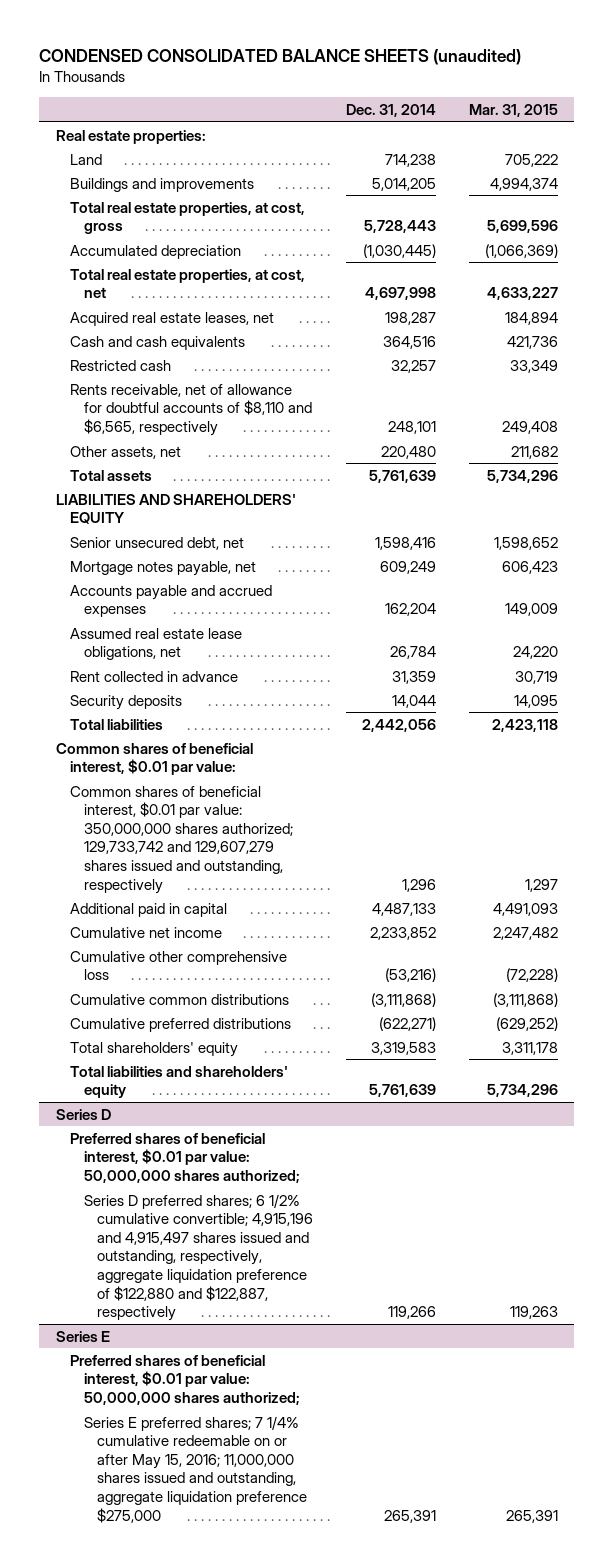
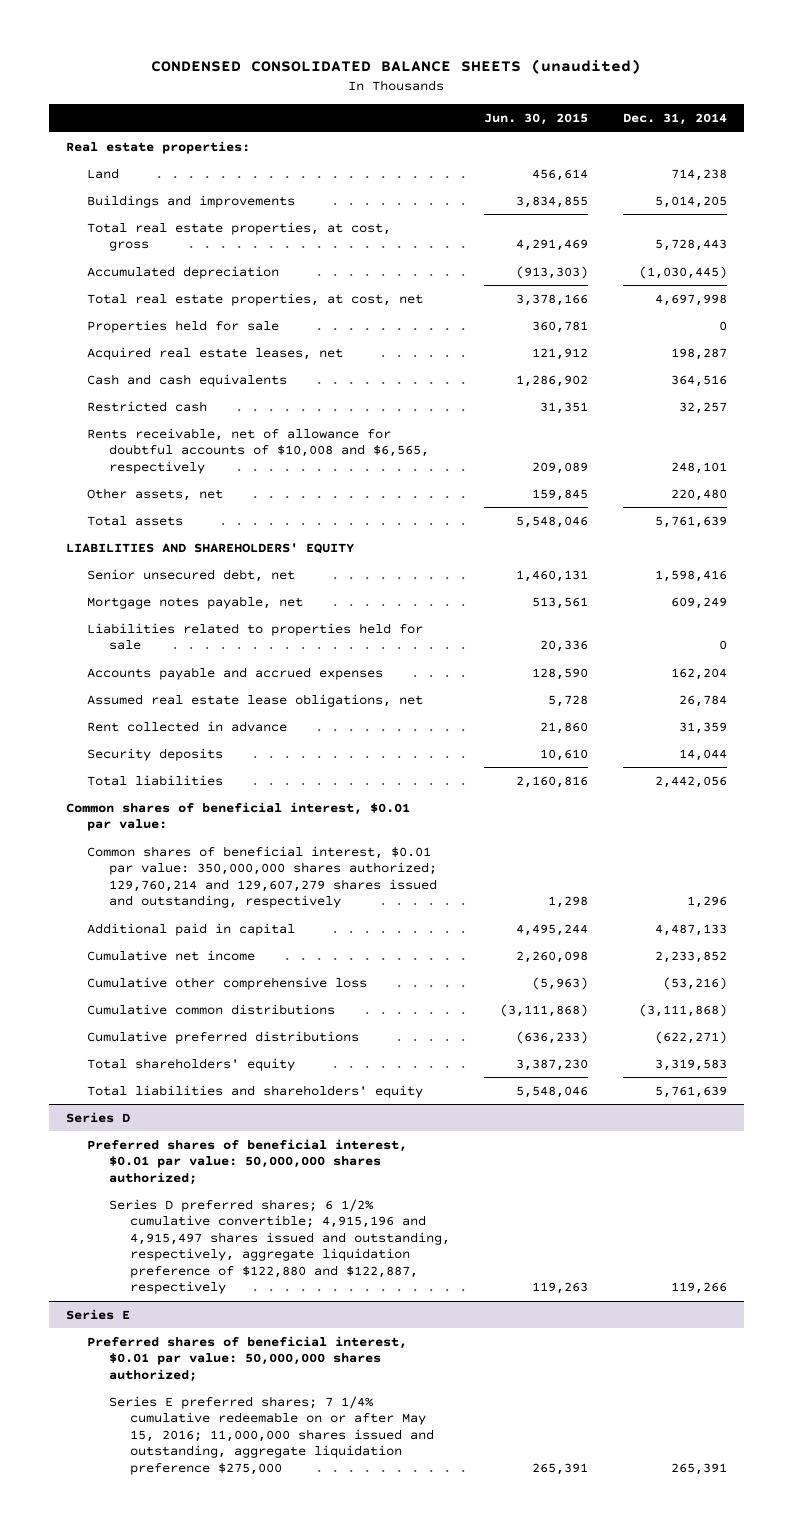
[469,103,559,117] Mar. 31, 2015 -> none
none -> [484,113,589,126] Jun. 30, 2015
none -> [87,319,280,333] Properties held for sale
[69,383,312,436] Rents receivable, net of allowance for doubtful accounts of $8,110 and $6,565, respectively -> [87,427,429,474] Rents receivable, net of allowance for doubtful accounts of $10,008 and $6,565, respectively
none -> [87,622,424,651] Liabilities related to properties held for sale
[69,785,293,894] Common shares of beneficial interest, $0.01 par value: 350,000,000 shares authorized; 129,733,742 and 129,607,279 shares issued and outstanding, respectively -> [87,845,437,909] Common shares of beneficial interest, $0.01 par value: 350,000,000 shares authorized; 129,760,214 and 129,607,279 shares issued and outstanding, respectively

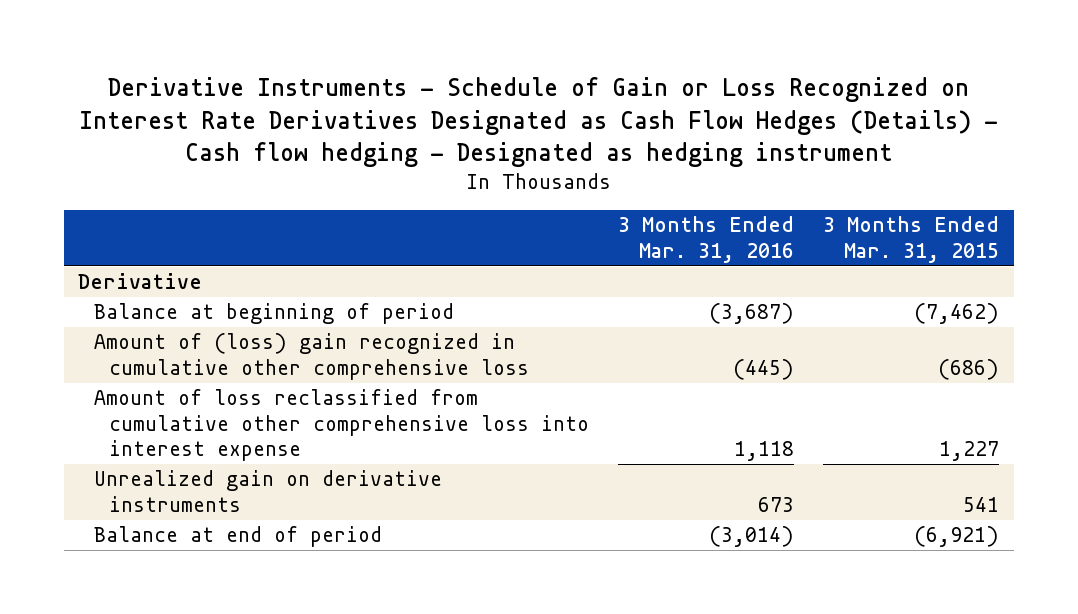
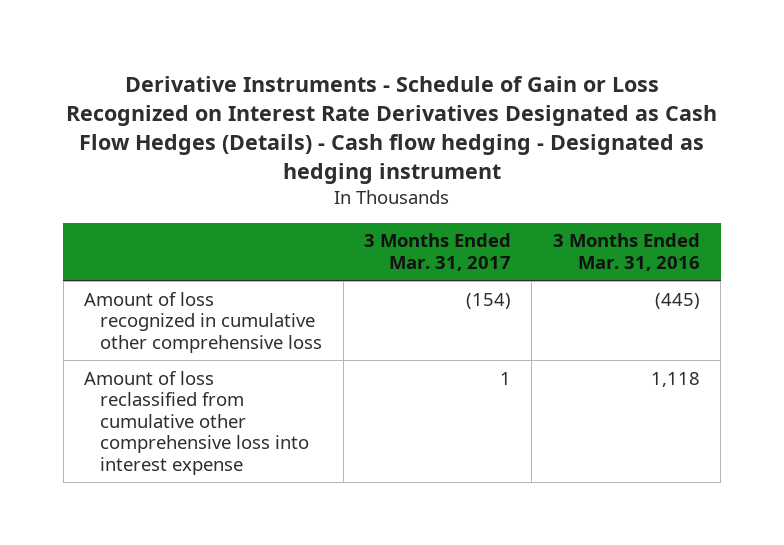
[823,216,1000,263] 3 Months Ended Mar. 31, 2015 -> none
none -> [363,233,511,271] 3 Months Ended Mar. 31, 2017
[78,273,203,290] Derivative -> none
[93,303,454,325] Balance at beginning of period -> none
[93,333,529,380] Amount of (loss) gain recognized in cumulative other comprehensive loss -> [84,291,323,353] Amount of loss recognized in cumulative other comprehensive loss
[93,470,442,512] Unrealized gain on derivative instruments -> none
[93,526,382,548] Balance at end of period -> none

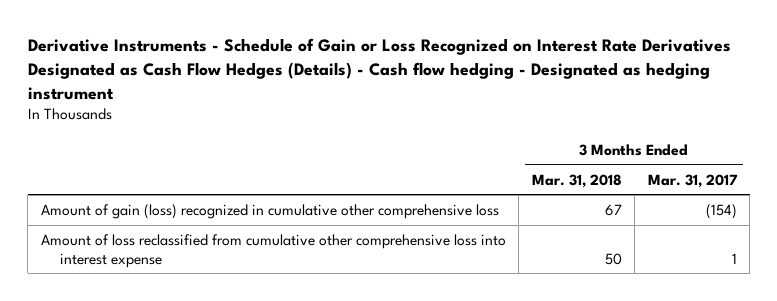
[552,233,700,271] 3 Months Ended Mar. 31, 2016 -> none
none -> [531,173,622,188] Mar. 31, 2018
[84,291,323,353] Amount of loss recognized in cumulative other comprehensive loss -> [40,203,499,219] Amount of gain (loss) recognized in cumulative other comprehensive loss

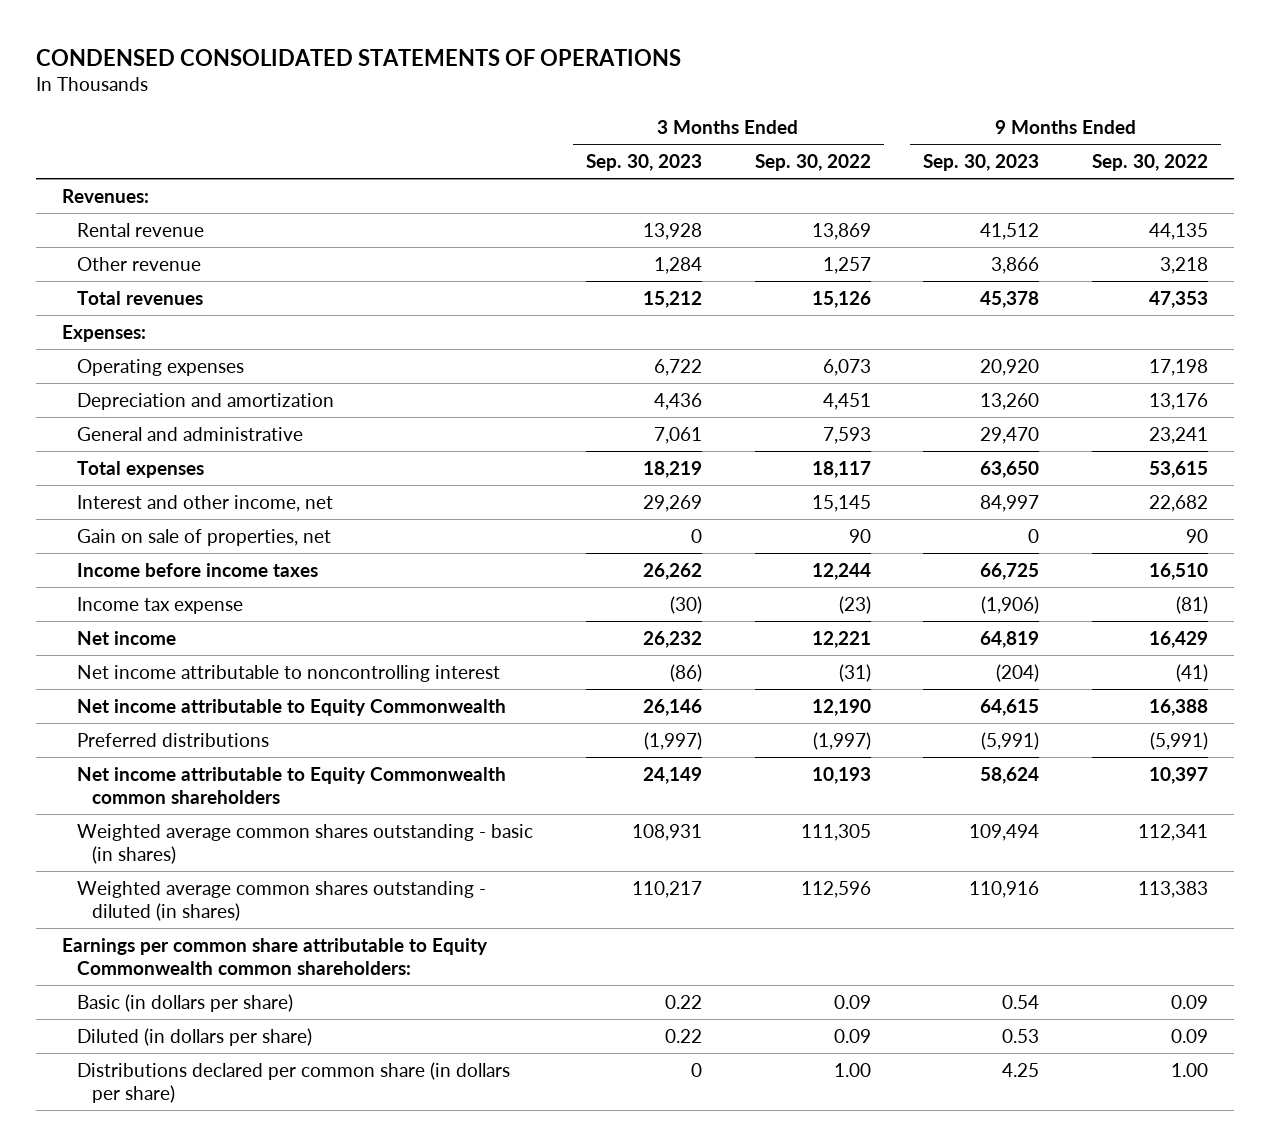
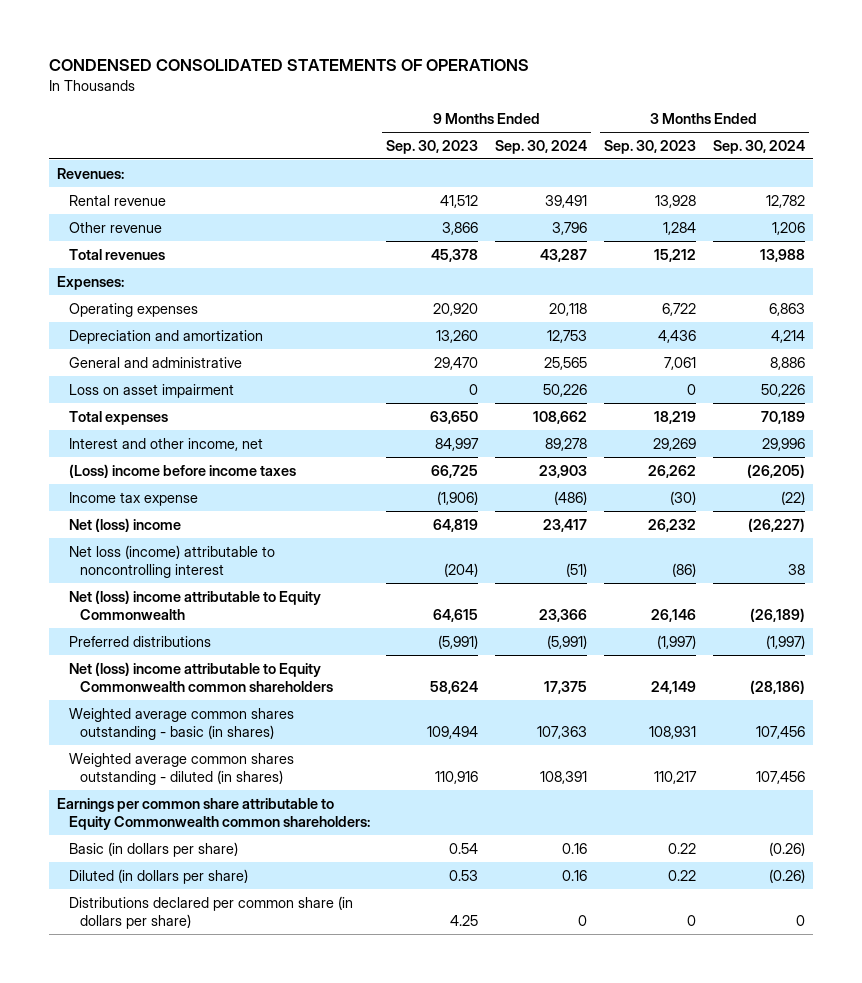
[754,153,871,171] Sep. 30, 2022 -> none
[1092,153,1209,171] Sep. 30, 2022 -> none
none -> [495,139,588,154] Sep. 30, 2024
none -> [712,139,805,154] Sep. 30, 2024
none -> [68,383,234,398] Loss on asset impairment
[77,528,332,546] Gain on sale of properties, net -> none
[77,562,319,577] Income before income taxes -> [68,463,296,478] (Loss) income before income taxes
[77,630,177,645] Net income -> [68,517,181,532] Net (loss) income
[77,664,501,682] Net income attributable to noncontrolling interest -> [68,544,275,578] Net loss (income) attributable to noncontrolling interest
[77,698,507,716] Net income attributable to Equity Commonwealth -> [68,589,321,620] Net (loss) income attributable to Equity Commonwealth
[77,766,507,804] Net income attributable to Equity Commonwealth common shareholders -> [68,661,333,692] Net (loss) income attributable to Equity Commonwealth common shareholders

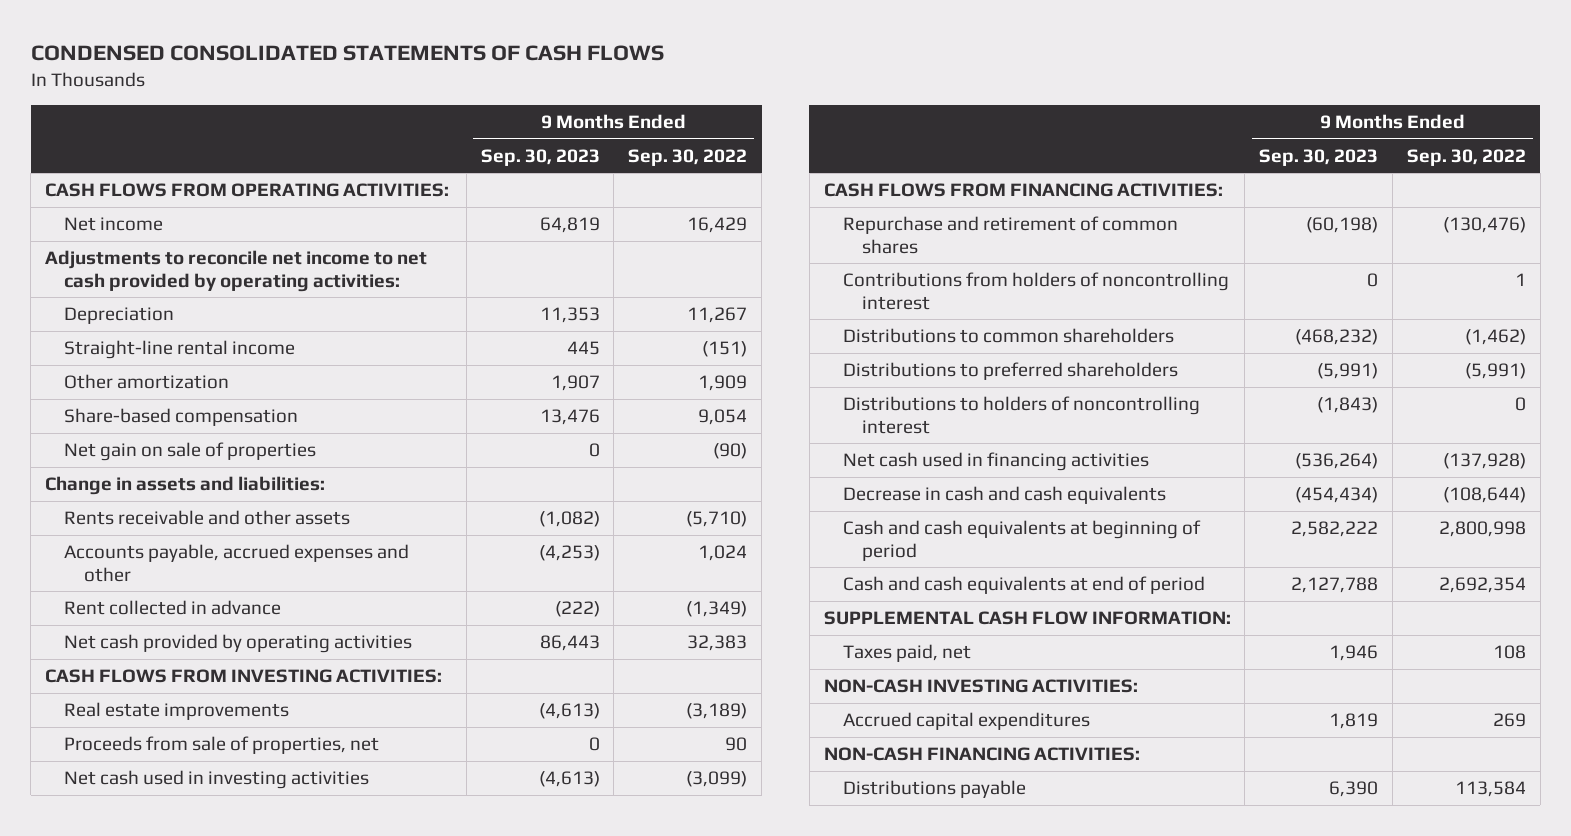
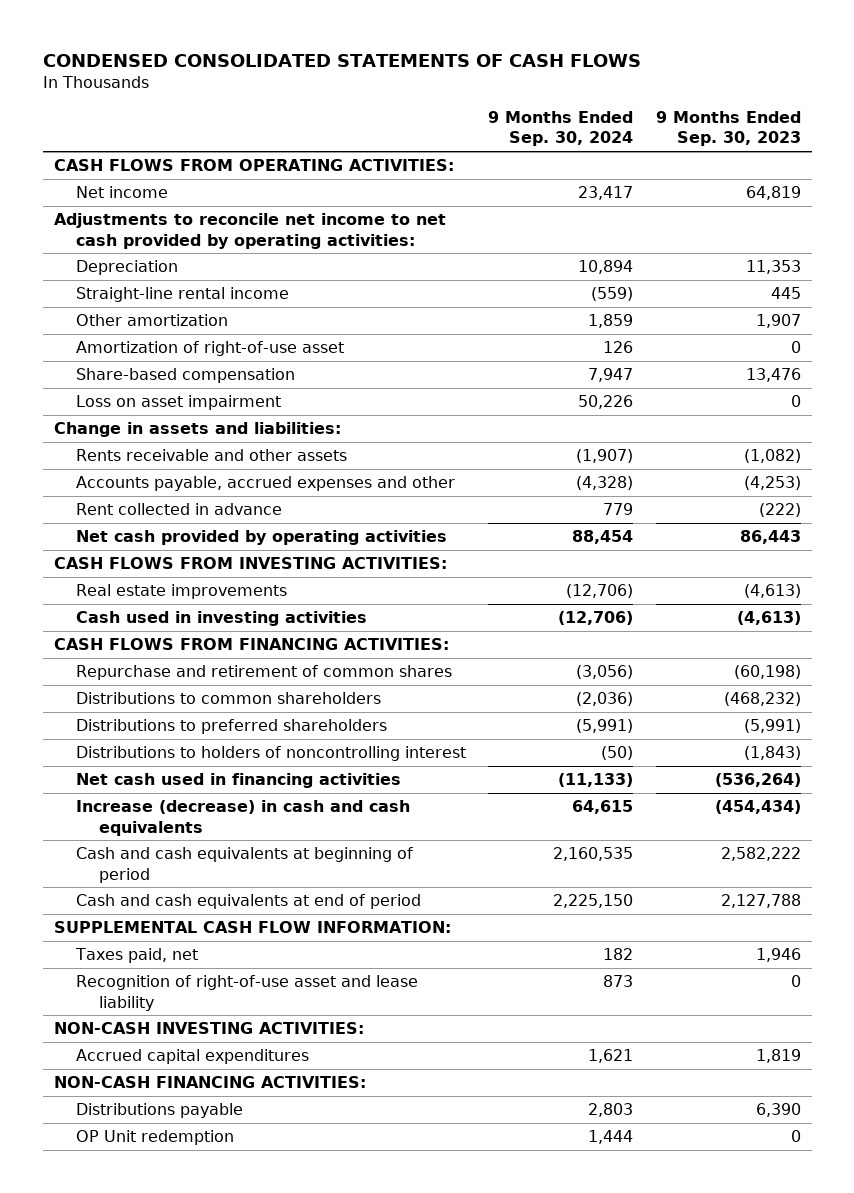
[628,148,748,166] Sep. 30, 2022 -> none
none -> [488,111,634,147] 9 Months Ended Sep. 30, 2024
none -> [76,341,345,357] Amortization of right-of-use asset
[64,442,317,462] Net gain on sale of properties -> none
none -> [76,395,282,411] Loss on asset impairment
[64,736,380,755] Proceeds from sale of properties, net -> none
[64,770,370,790] Net cash used in investing activities -> [76,611,368,627] Cash used in investing activities
[842,272,1229,310] Contributions from holders of noncontrolling interest -> none
[842,486,1166,505] Decrease in cash and cash equivalents -> [76,800,411,836] Increase (decrease) in cash and cash equivalents
none -> [76,975,419,1011] Recognition of right-of-use asset and lease liability
none -> [76,1130,235,1146] OP Unit redemption

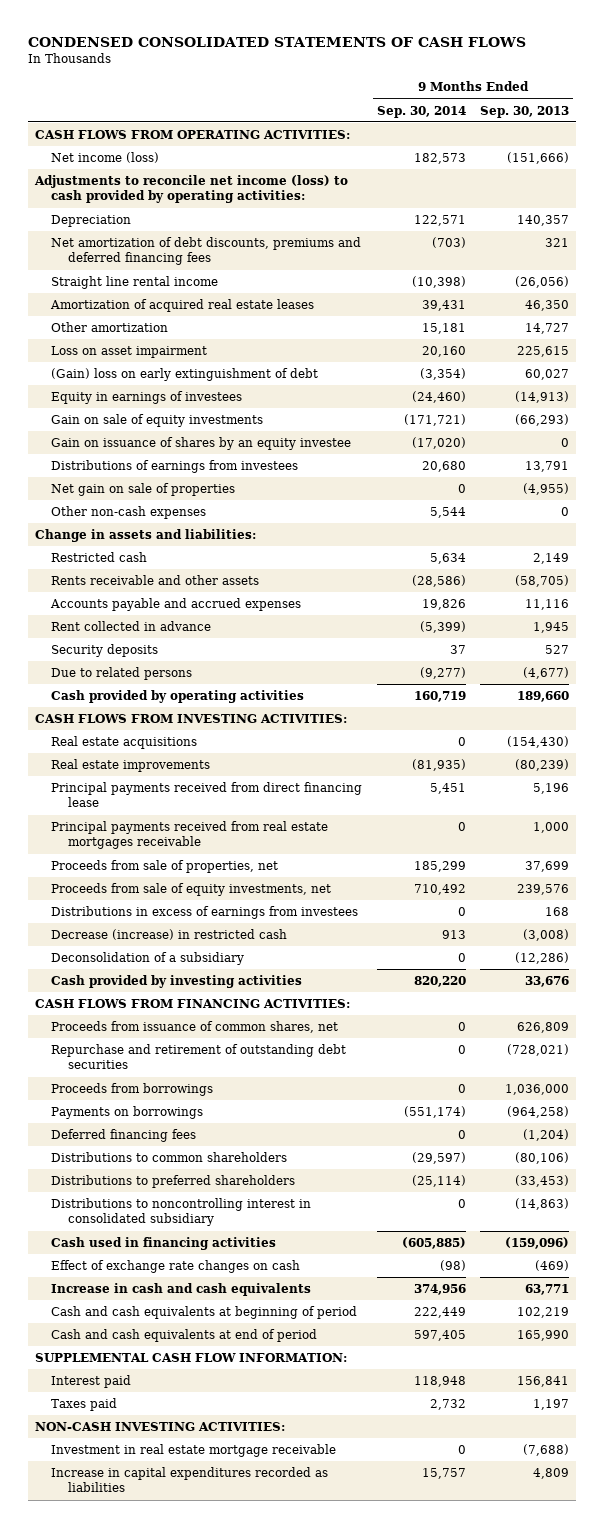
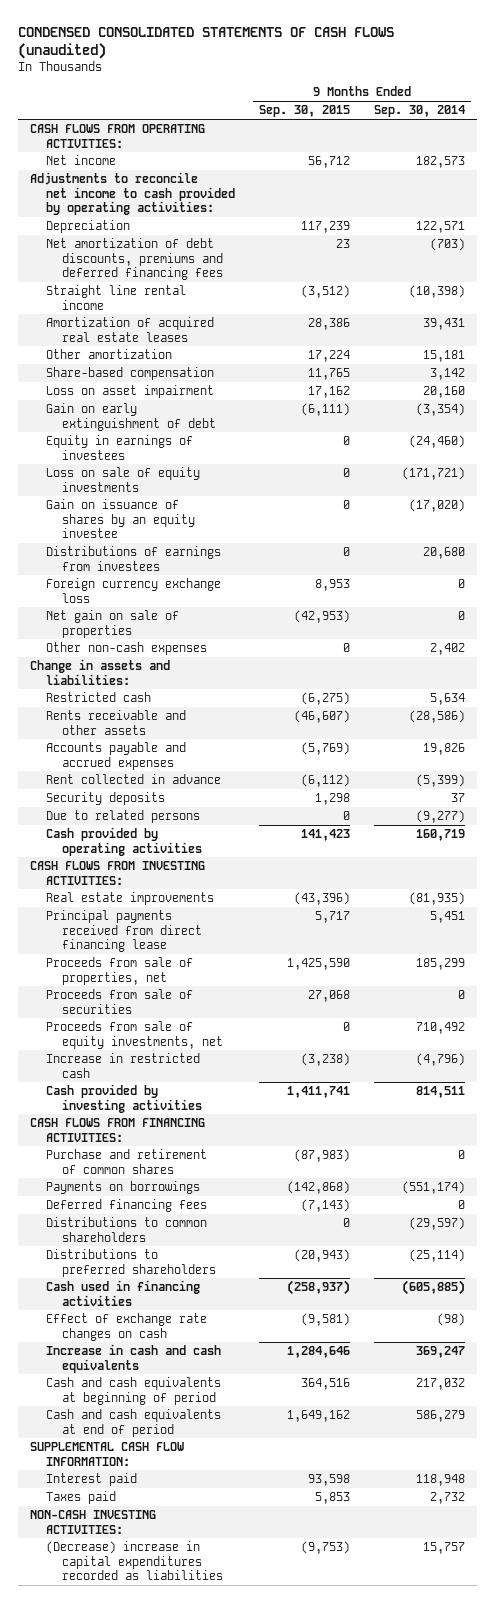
[27,36,526,47] CONDENSED CONSOLIDATED STATEMENTS OF CASH FLOWS -> [18,26,395,60] CONDENSED CONSOLIDATED STATEMENTS OF CASH FLOWS (unaudited)
[479,105,569,118] Sep. 30, 2013 -> none
none -> [258,105,350,118] Sep. 30, 2015
[51,152,160,164] Net income (loss) -> [46,155,117,166] Net income
[33,175,348,204] Adjustments to reconcile net income (loss) to cash provided by operating activities: -> [30,172,236,216] Adjustments to reconcile net income to cash provided by operating activities:
none -> [46,367,215,381] Share-based compensation
[51,368,319,382] (Gain) loss on early extinguishment of debt -> [46,403,216,431] Gain on early extinguishment of debt
[51,414,264,428] Gain on sale of equity investments -> [46,467,201,492] Loss on sale of equity investments
none -> [46,578,222,603] Foreign currency exchange loss
[429,507,466,519] 5,544 -> [429,643,465,656] 2,402
[51,736,198,750] Real estate acquisitions -> none
[51,821,329,850] Principal payments received from real estate mortgages receivable -> none
none -> [46,989,194,1014] Proceeds from sale of securities
[51,906,359,920] Distributions in excess of earnings from investees -> none
[51,952,245,966] Deconsolidation of a subsidiary -> none
[51,929,288,941] Decrease (increase) in restricted cash -> [46,1053,201,1078] Increase in restricted cash
[441,930,466,940] 913 -> [415,1053,465,1067] (4,796)
[413,976,466,988] 820,220 -> [415,1086,465,1099] 814,511
[51,1021,339,1034] Proceeds from issuance of common shares, net -> none
[51,1044,347,1070] Repurchase and retirement of outstanding debt securities -> none
[51,1083,214,1097] Proceeds from borrowings -> none
none -> [46,1149,208,1174] Purchase and retirement of common shares
[51,1198,312,1227] Distributions to noncontrolling interest in consolidated subsidiary -> none
[413,1284,466,1296] 374,956 -> [415,1346,465,1359] 369,247
[413,1307,466,1319] 222,449 -> [415,1378,465,1391] 217,032
[413,1330,466,1342] 597,405 -> [415,1410,465,1423] 586,279
[51,1444,337,1458] Investment in real estate mortgage receivable -> none
[51,1467,329,1493] Increase in capital expenditures recorded as liabilities -> [46,1541,223,1581] (Decrease) increase in capital expenditures recorded as liabilities

